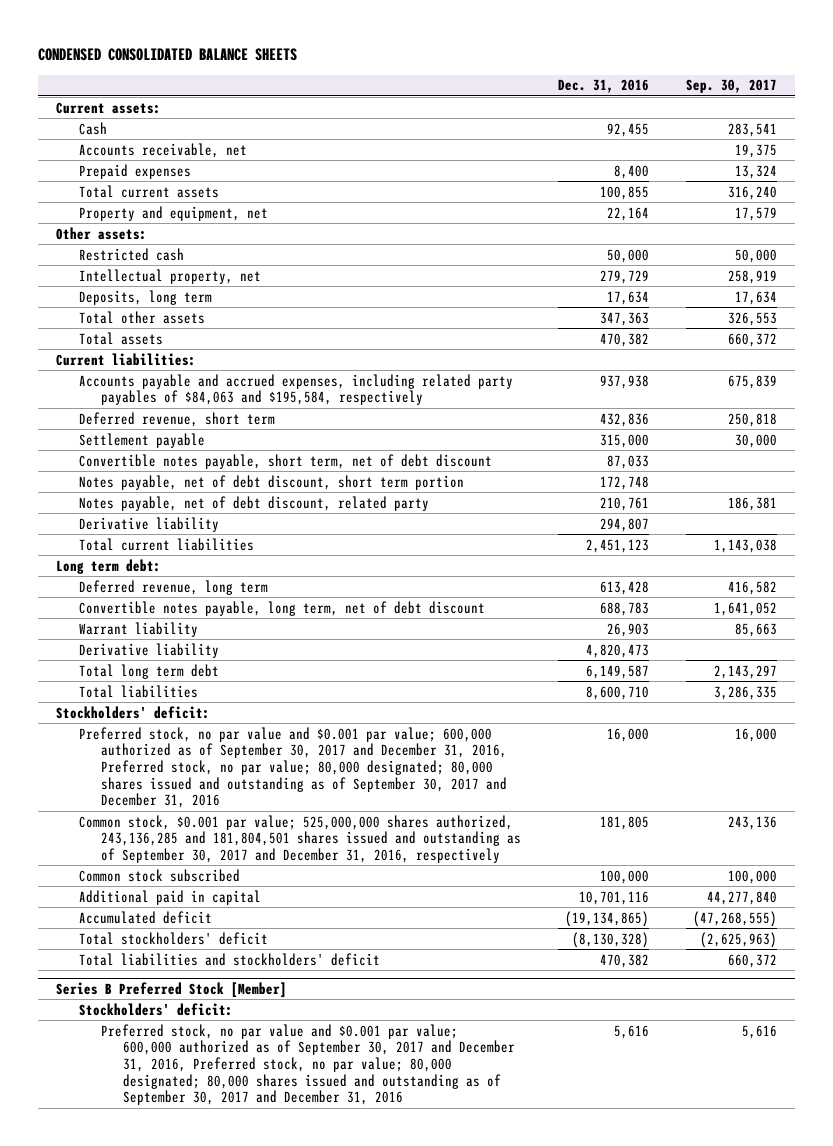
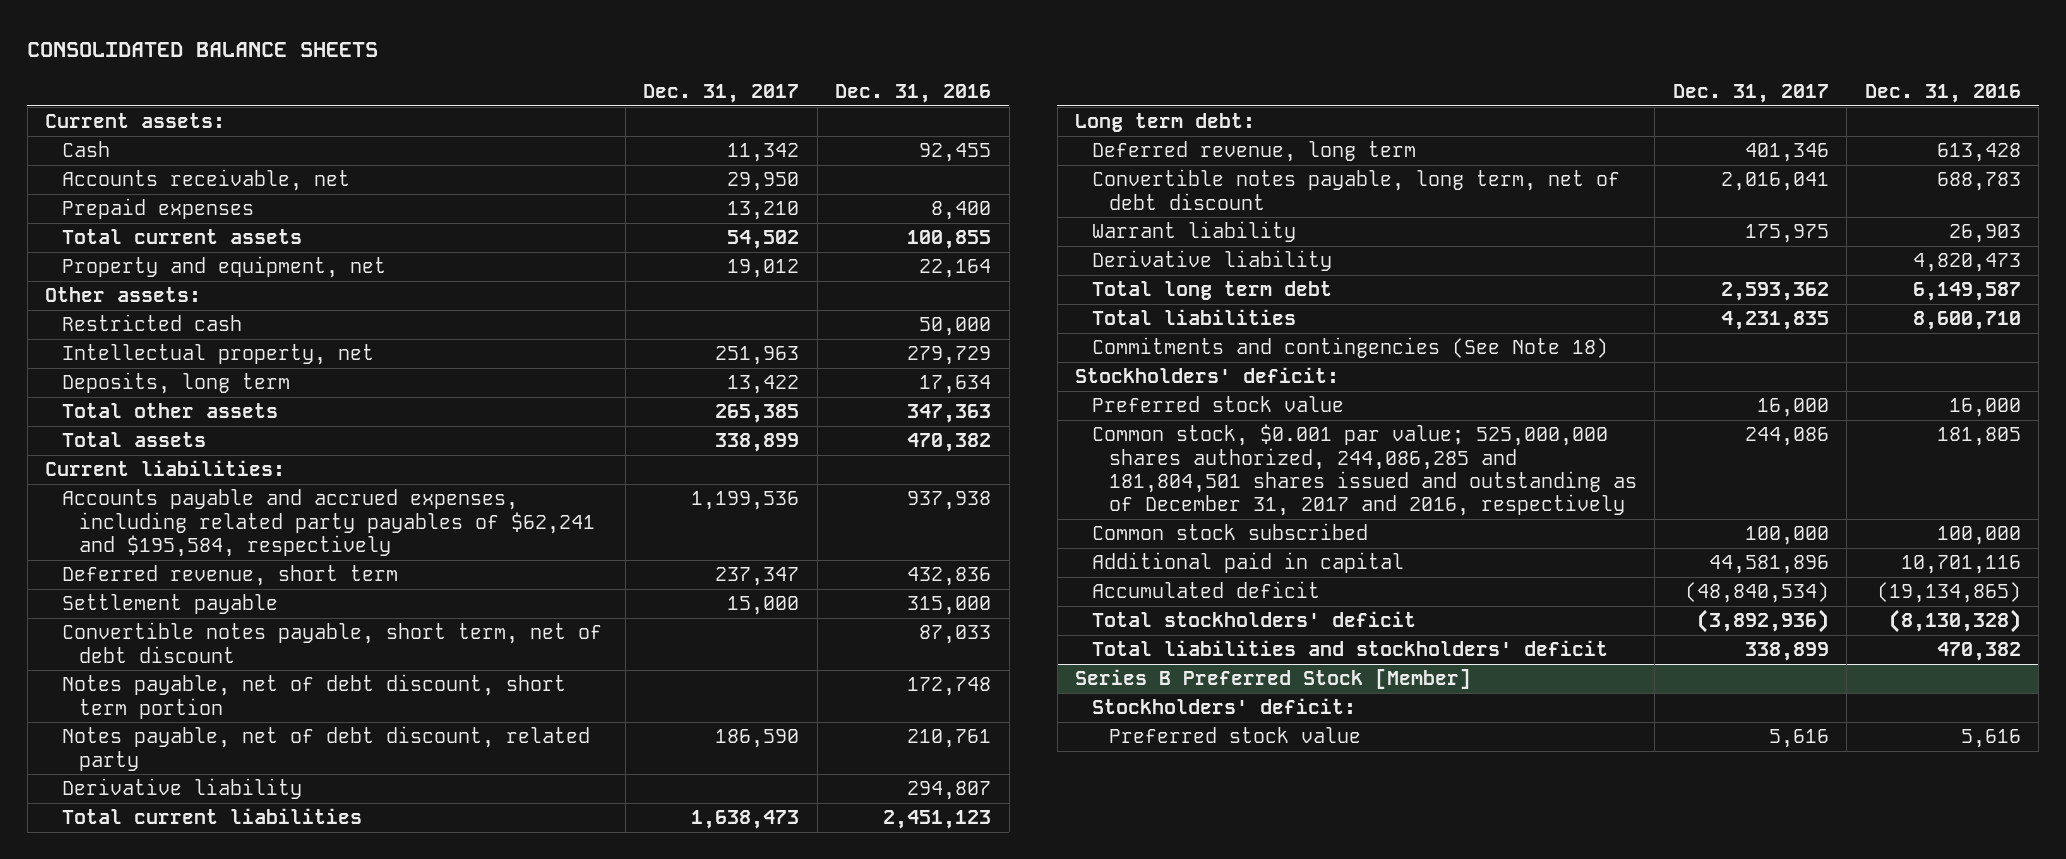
[37,48,297,62] CONDENSED CONSOLIDATED BALANCE SHEETS -> [27,42,379,58] CONSOLIDATED BALANCE SHEETS
[685,79,777,94] Sep. 30, 2017 -> none
none -> [643,84,800,104] Dec. 31, 2017
[78,373,513,406] Accounts payable and accrued expenses, including related party payables of $84,063 and $195,584, respectively -> [62,489,596,557] Accounts payable and accrued expenses, including related party payables of $62,241 and $195,584, respectively
none -> [1092,337,1609,359] Commitments and contingencies (See Note 18)
[78,726,507,809] Preferred stock, no par value and $0.001 par value; 600,000 authorized as of September 30, 2017 and December 31, 2016, Preferred stock, no par value; 80,000 designated; 80,000 shares issued and outstanding as of September 30, 2017 and December 31, 2016 -> [1092,396,1345,413] Preferred stock value
[78,814,521,863] Common stock, $0.001 par value; 525,000,000 shares authorized, 243,136,285 and 181,804,501 shares issued and outstanding as of September 30, 2017 and December 31, 2016, respectively -> [1092,424,1637,517] Common stock, $0.001 par value; 525,000,000 shares authorized, 244,086,285 and 181,804,501 shares issued and outstanding as of December 31, 2017 and 2016, respectively
[100,1023,516,1106] Preferred stock, no par value and $0.001 par value; 600,000 authorized as of September 30, 2017 and December 31, 2016, Preferred stock, no par value; 80,000 designated; 80,000 shares issued and outstanding as of September 30, 2017 and December 31, 2016 -> [1108,727,1361,744] Preferred stock value

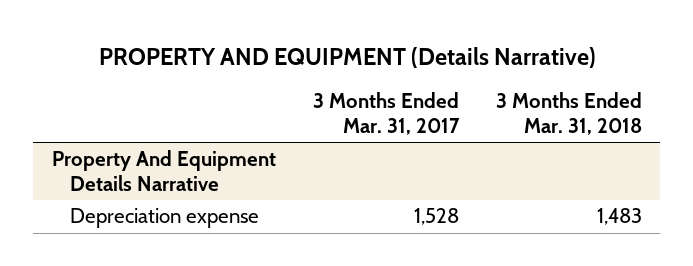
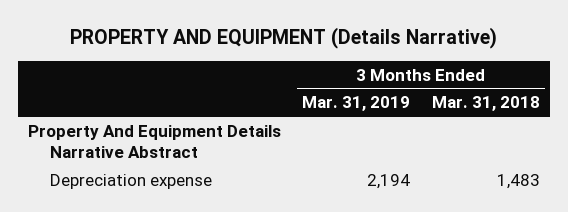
[312,92,460,135] 3 Months Ended Mar. 31, 2017 -> none
none -> [302,96,411,112] Mar. 31, 2019
[51,150,276,192] Property And Equipment Details Narrative -> [28,124,282,159] Property And Equipment Details Narrative Abstract

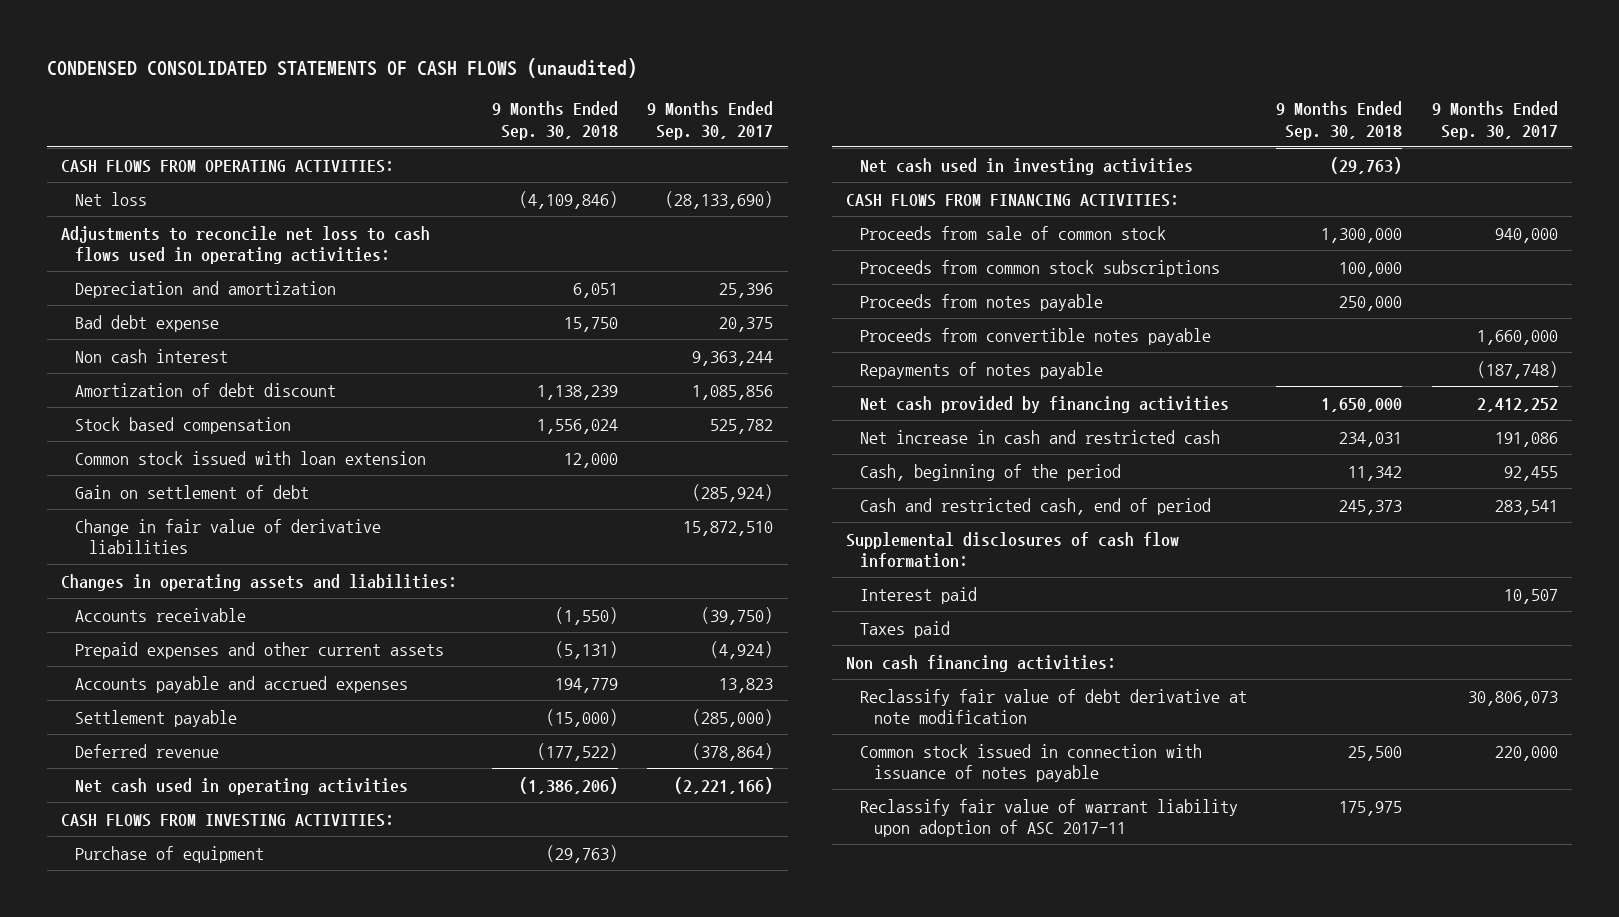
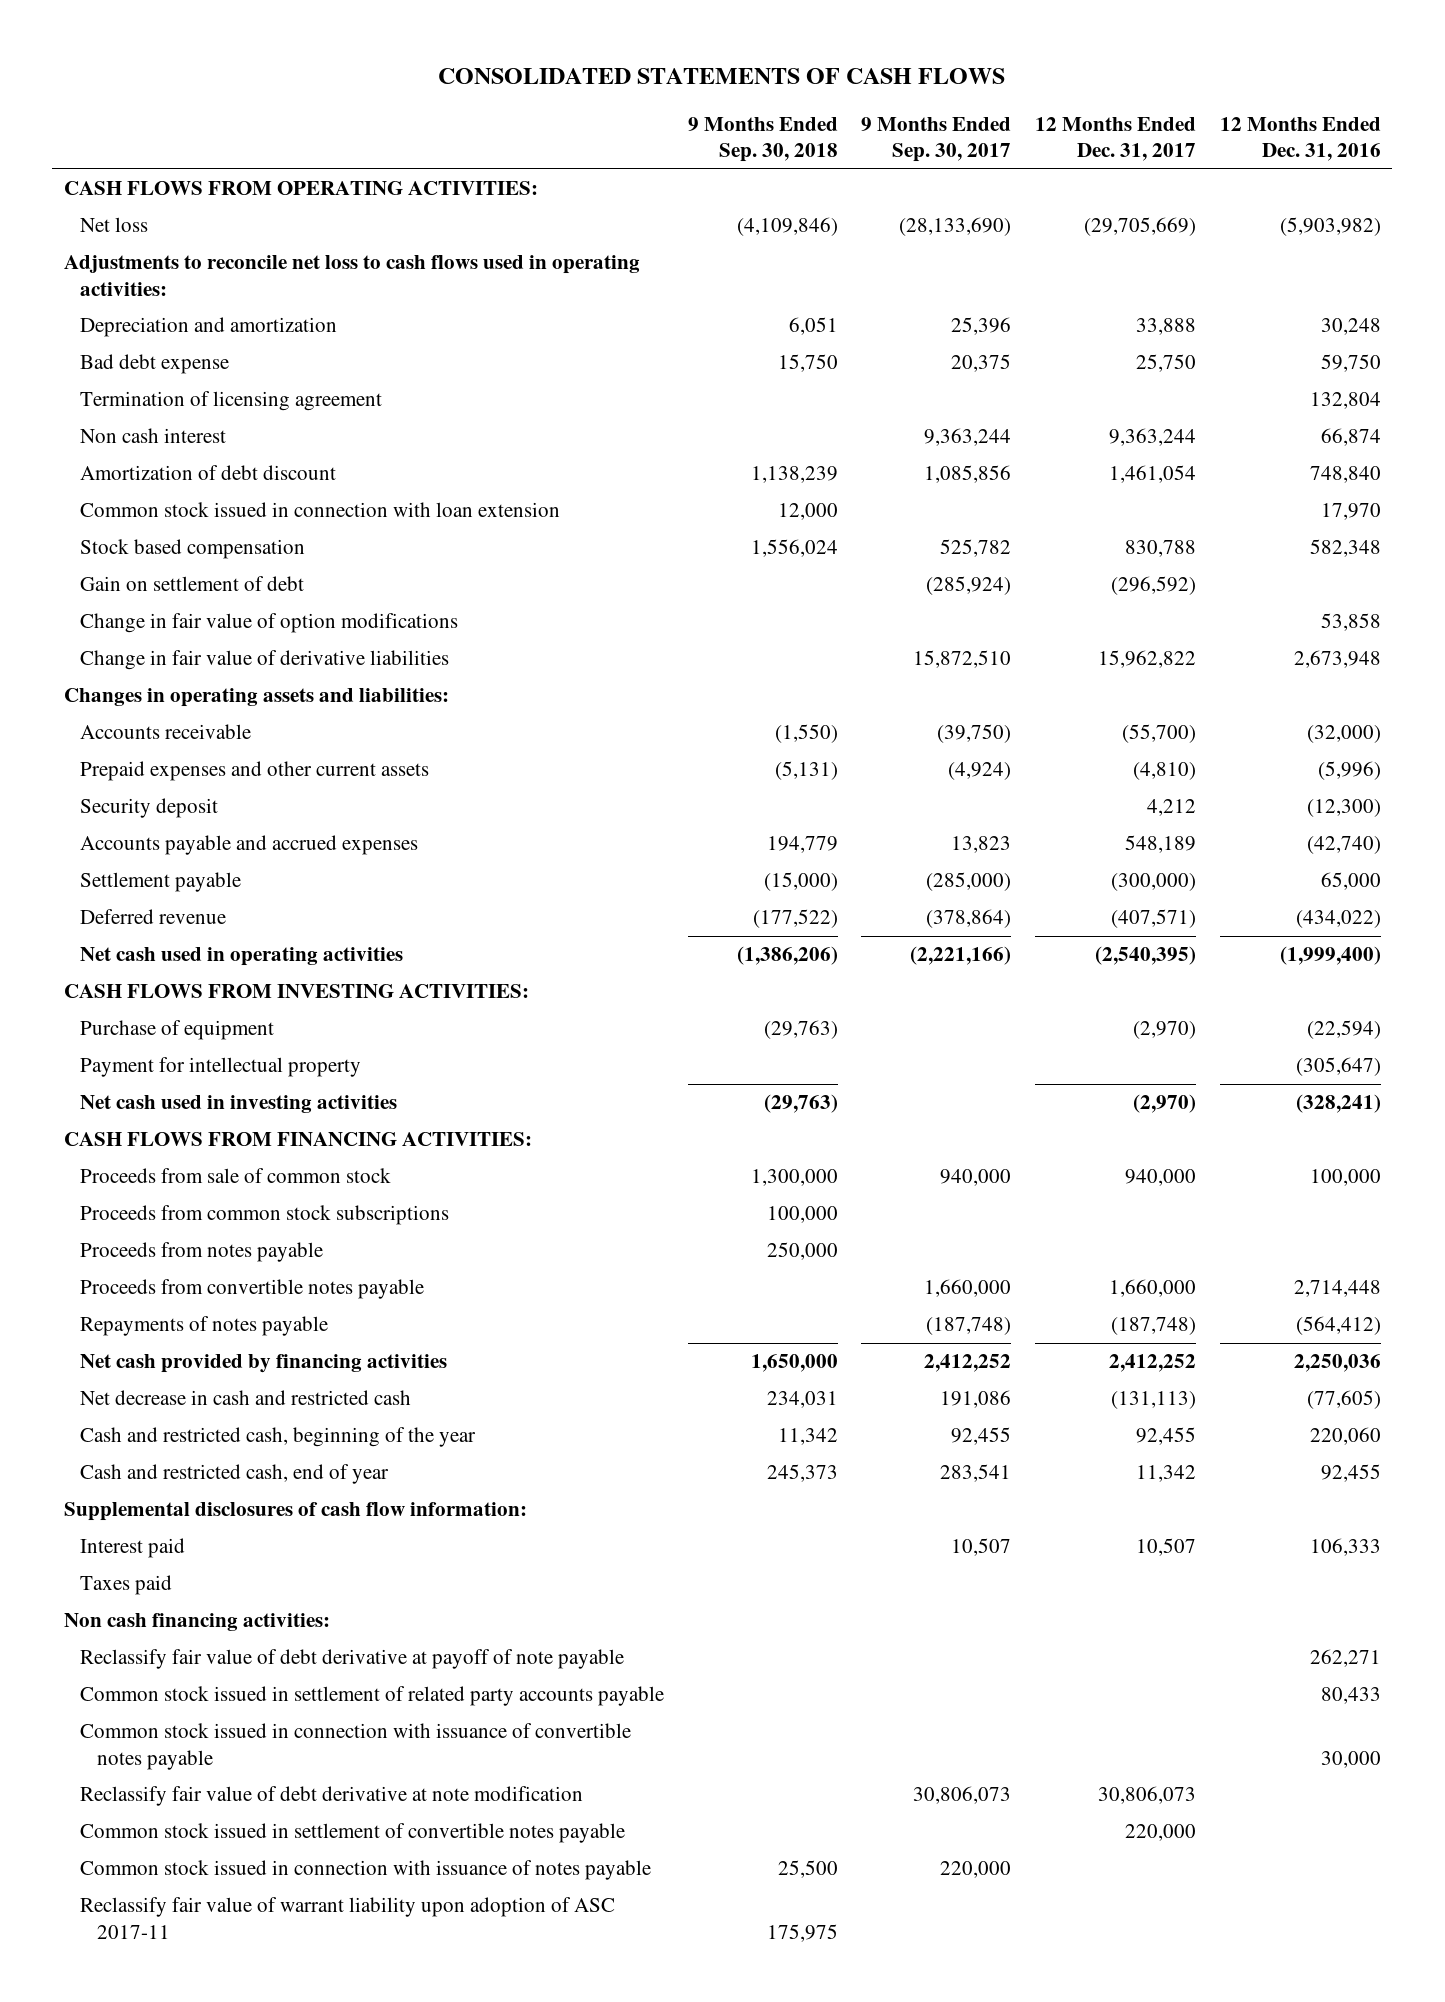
[46,58,637,79] CONDENSED CONSOLIDATED STATEMENTS OF CASH FLOWS (unaudited) -> [438,68,1006,85] CONSOLIDATED STATEMENTS OF CASH FLOWS
none -> [1035,116,1197,161] 12 Months Ended Dec. 31, 2017
none -> [1219,116,1381,161] 12 Months Ended Dec. 31, 2016
none -> [80,391,383,412] Termination of licensing agreement
none -> [80,502,561,518] Common stock issued in connection with loan extension
[75,450,427,465] Common stock issued with loan extension -> none
none -> [80,613,459,634] Change in fair value of option modifications
none -> [80,798,219,819] Security deposit
none -> [80,1057,362,1078] Payment for intellectual property
[860,429,1221,444] Net increase in cash and restricted cash -> [80,1390,412,1406] Net decrease in cash and restricted cash
[860,463,1122,481] Cash, beginning of the period -> [80,1427,477,1448] Cash and restricted cash, beginning of the year
[860,497,1212,515] Cash and restricted cash, end of period -> [80,1464,390,1485] Cash and restricted cash, end of year
none -> [80,1649,625,1670] Reclassify fair value of debt derivative at payoff of note payable
none -> [80,1686,665,1707] Common stock issued in settlement of related party accounts payable
none -> [80,1723,632,1770] Common stock issued in connection with issuance of convertible notes payable
none -> [80,1823,626,1844] Common stock issued in settlement of convertible notes payable

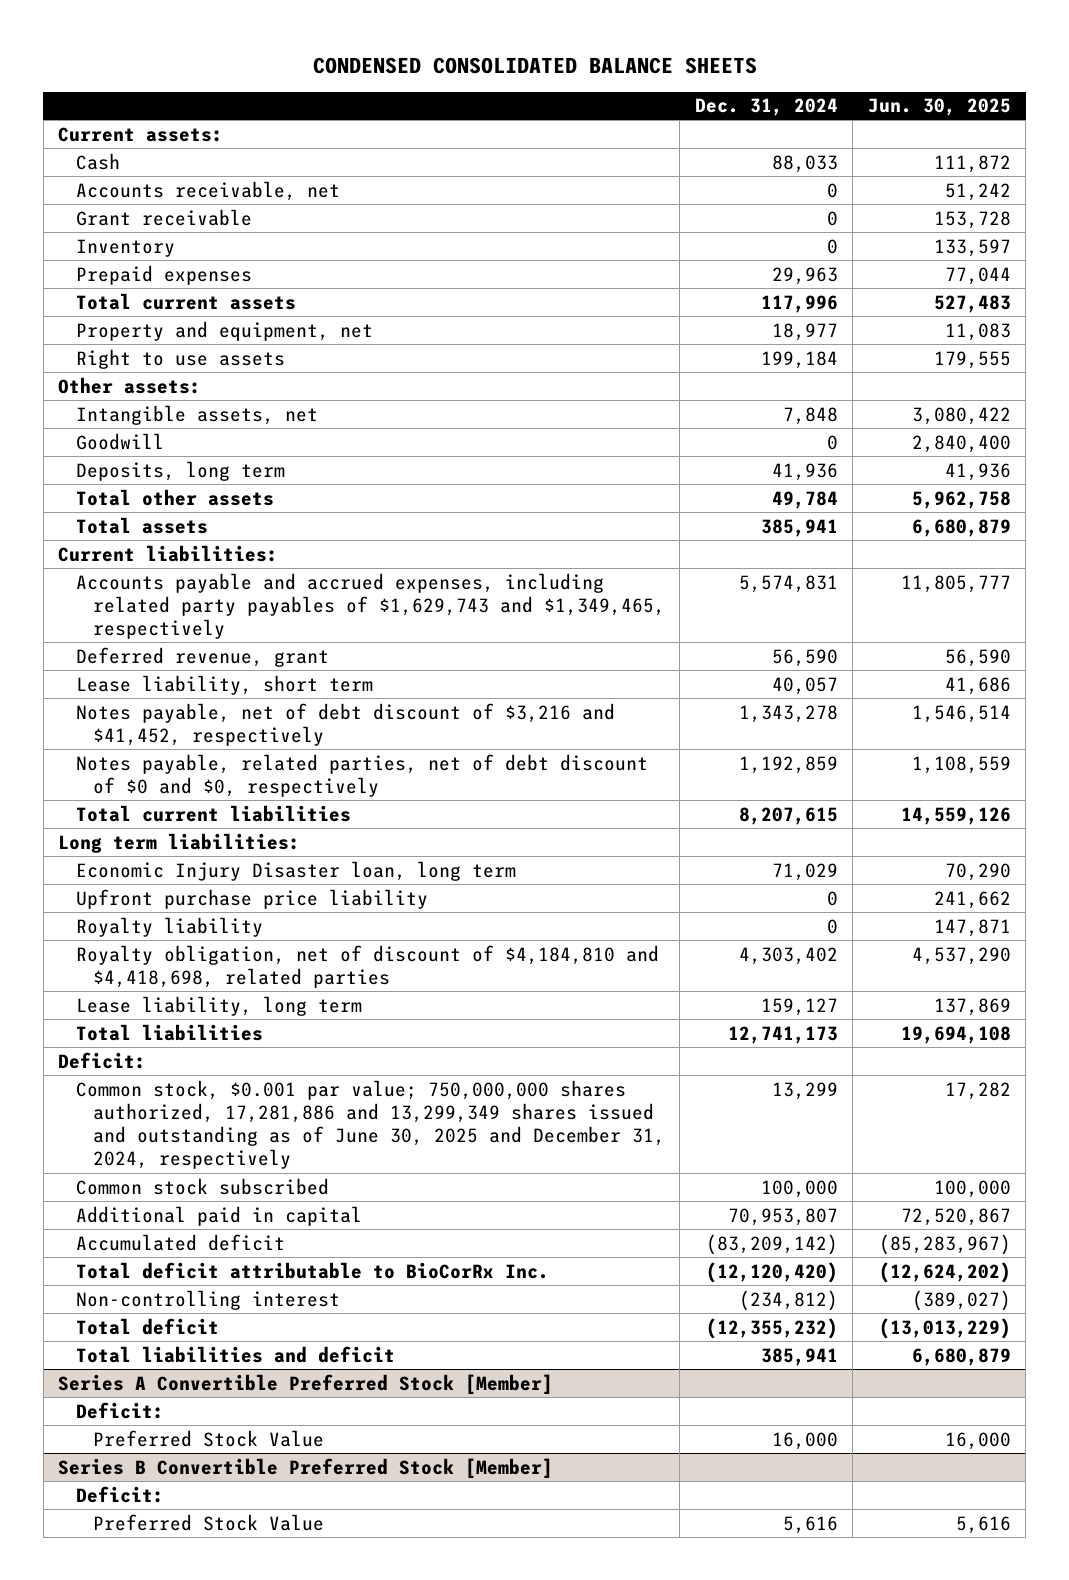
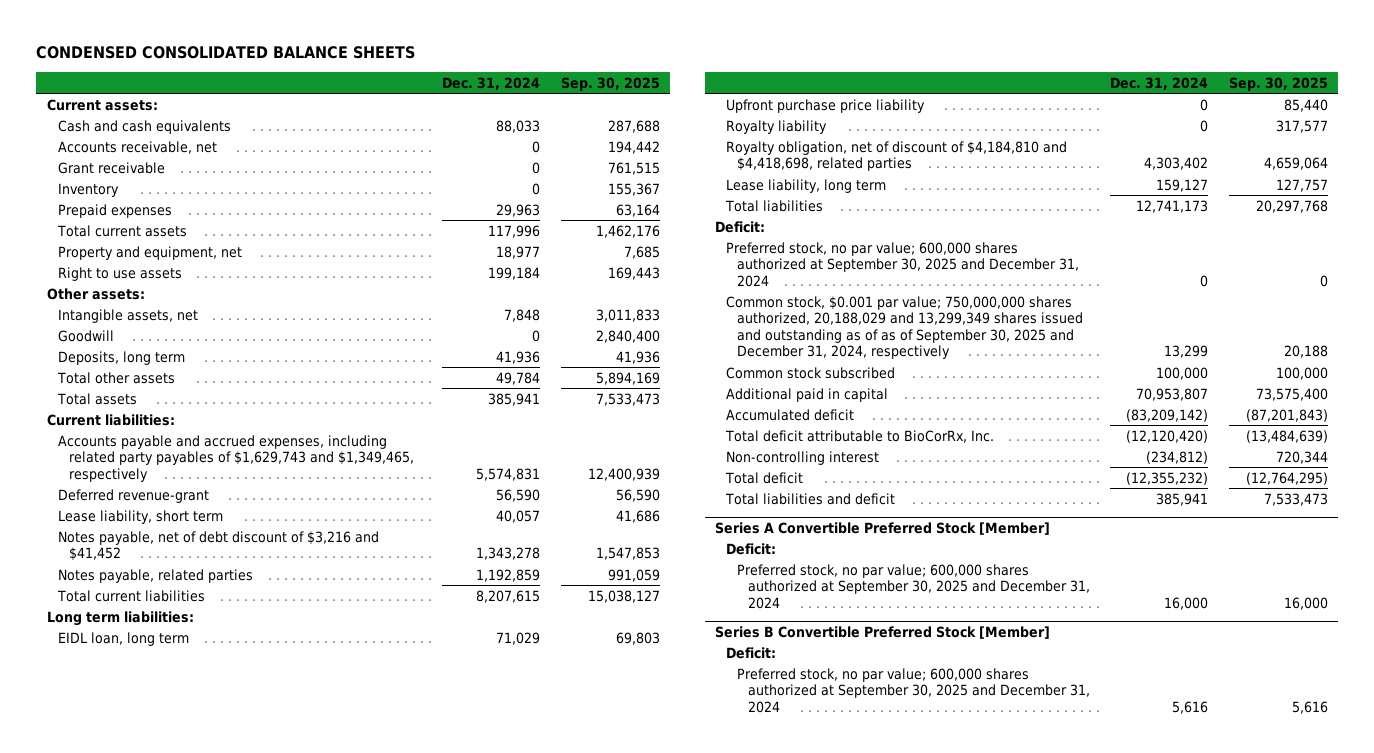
[867,98,1011,117] Jun. 30, 2025 -> none
none -> [560,76,660,91] Sep. 30, 2025
[75,152,120,170] Cash -> [57,119,231,134] Cash and cash equivalents
[75,646,329,667] Deferred revenue, grant -> [57,488,209,503] Deferred revenue-grant
[75,702,615,746] Notes payable, net of debt discount of $3,216 and $41,452, respectively -> [57,530,379,562] Notes payable, net of debt discount of $3,216 and $41,452
[75,753,648,797] Notes payable, related parties, net of debt discount of $0 and $0, respectively -> [57,568,253,583] Notes payable, related parties
[75,860,516,881] Economic Injury Disaster loan, long term -> [57,631,189,646] EIDL loan, long term
none -> [725,241,1079,287] Preferred stock, no par value; 600,000 shares authorized at September 30, 2025 and December 31, 2024
[75,1079,666,1170] Common stock, $0.001 par value; 750,000,000 shares authorized, 17,281,886 and 13,299,349 shares issued and outstanding as of June 30, 2025 and December 31, 2024, respectively -> [725,295,1083,360] Common stock, $0.001 par value; 750,000,000 shares authorized, 20,188,029 and 13,299,349 shares issued and outstanding as of as of September 30, 2025 and December 31, 2024, respectively
[75,1261,549,1279] Total deficit attributable to BioCorRx Inc. -> [724,429,994,443] Total deficit attributable to BioCorRx, Inc.
[93,1429,325,1447] Preferred Stock Value -> [736,563,1091,609] Preferred stock, no par value; 600,000 shares authorized at September 30, 2025 and December 31, 2024
[93,1513,325,1531] Preferred Stock Value -> [736,667,1091,713] Preferred stock, no par value; 600,000 shares authorized at September 30, 2025 and December 31, 2024

